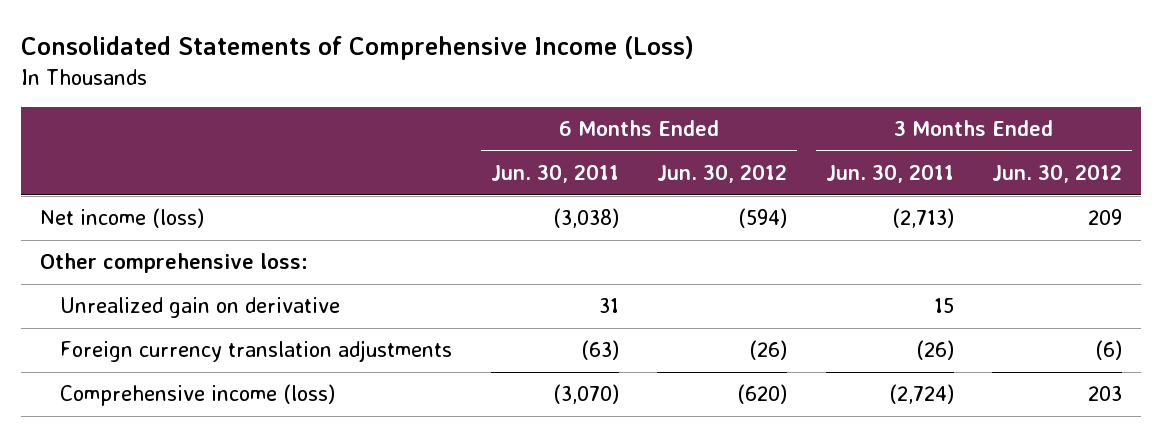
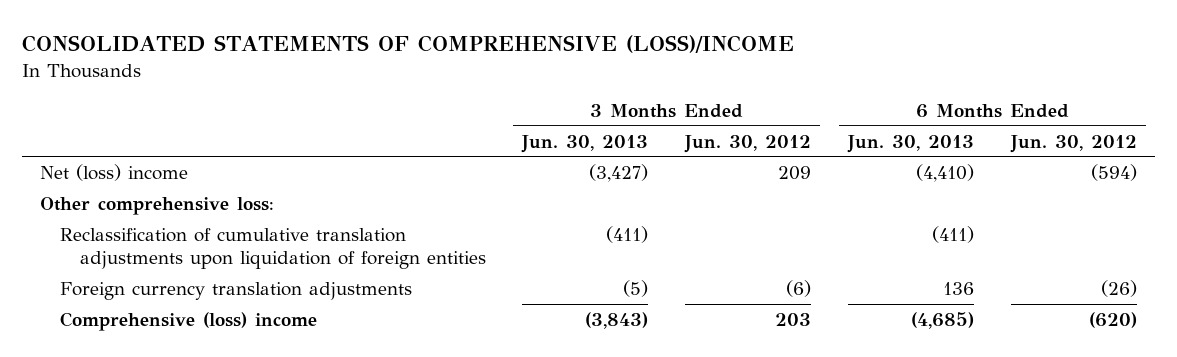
[20,36,694,61] Consolidated Statements of Comprehensive Income (Loss) -> [21,35,794,54] CONSOLIDATED STATEMENTS OF COMPREHENSIVE (LOSS)/INCOME
[490,164,619,184] Jun. 30, 2011 -> none
[825,164,954,184] Jun. 30, 2011 -> none
none -> [521,134,649,153] Jun. 30, 2013
none -> [847,134,975,153] Jun. 30, 2013
[40,208,205,229] Net income (loss) -> [40,163,189,181] Net (loss) income
[60,297,341,319] Unrealized gain on derivative -> none
none -> [59,227,486,270] Reclassification of cumulative translation adjustments upon liquidation of foreign entities
[60,384,336,407] Comprehensive income (loss) -> [59,311,317,331] Comprehensive (loss) income

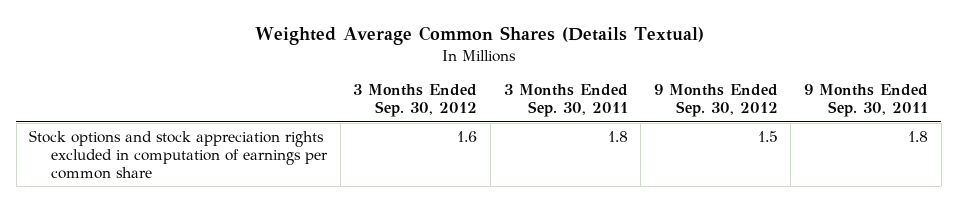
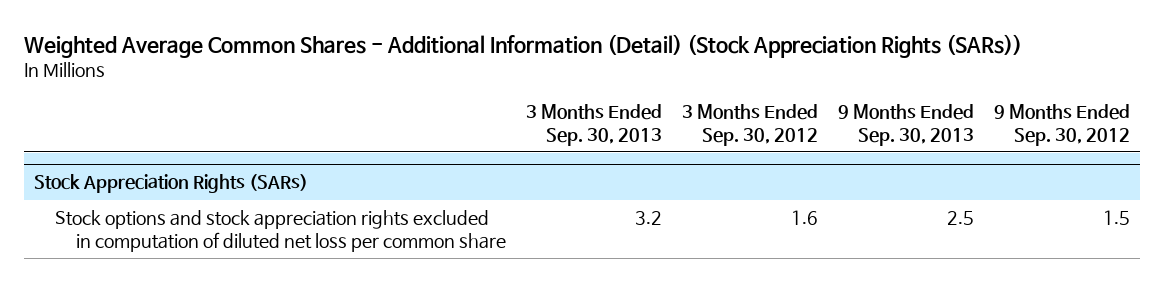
[254,26,704,46] Weighted Average Common Shares (Details Textual) -> [24,34,1023,59] Weighted Average Common Shares - Additional Information (Detail) (Stock Appreciation Rights (SARs))
[503,84,628,118] 3 Months Ended Sep. 30, 2011 -> none
[804,84,929,118] 9 Months Ended Sep. 30, 2011 -> none
none -> [526,104,663,146] 3 Months Ended Sep. 30, 2013
none -> [837,104,974,146] 9 Months Ended Sep. 30, 2013
none -> [34,174,309,194] Stock Appreciation Rights (SARs)
[29,129,328,179] Stock options and stock appreciation rights excluded in computation of earnings per common share -> [55,210,507,252] Stock options and stock appreciation rights excluded in computation of diluted net loss per common share

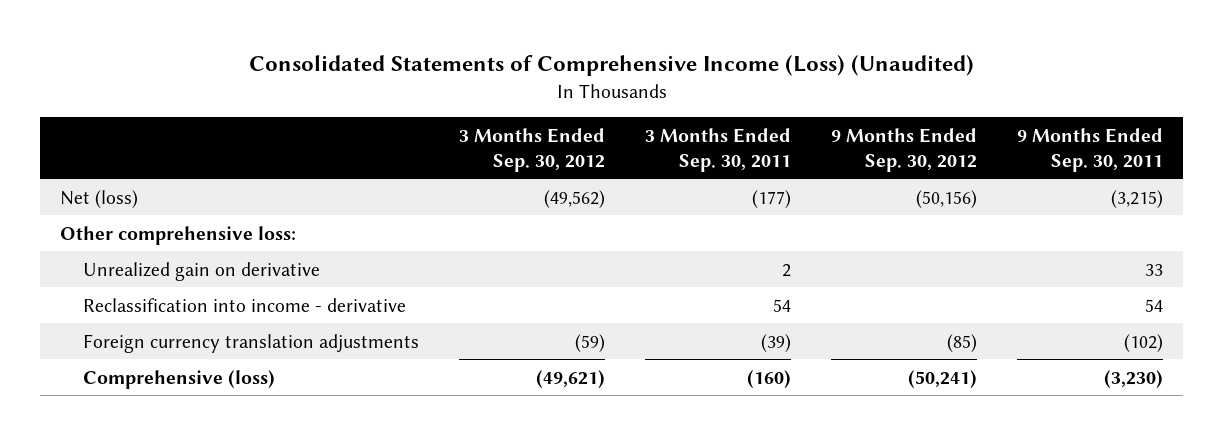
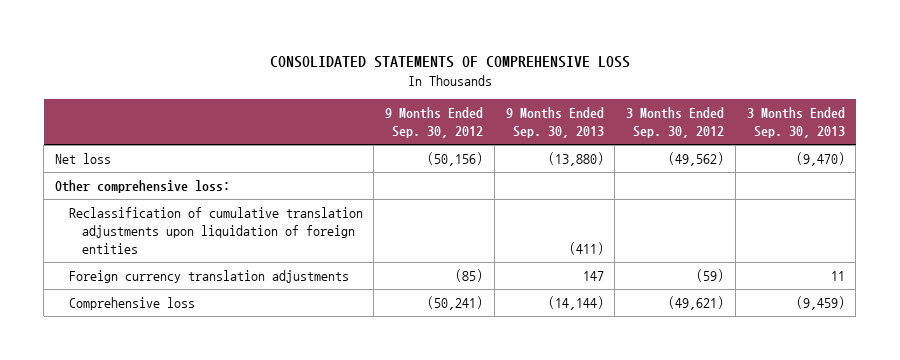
[248,54,974,76] Consolidated Statements of Comprehensive Income (Loss) (Unaudited) -> [269,55,630,68] CONSOLIDATED STATEMENTS OF COMPREHENSIVE LOSS
[645,127,792,172] 3 Months Ended Sep. 30, 2011 -> none
[1016,127,1163,172] 9 Months Ended Sep. 30, 2011 -> none
none -> [505,107,604,139] 9 Months Ended Sep. 30, 2013
none -> [746,107,845,139] 3 Months Ended Sep. 30, 2013
[60,189,139,208] Net (loss) -> [55,153,112,165] Net loss
[83,261,321,281] Unrealized gain on derivative -> none
[83,297,407,312] Reclassification into income - derivative -> none
none -> [68,207,363,255] Reclassification of cumulative translation adjustments upon liquidation of foreign entities
[83,369,276,389] Comprehensive (loss) -> [68,297,195,311] Comprehensive loss

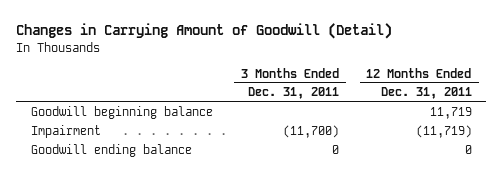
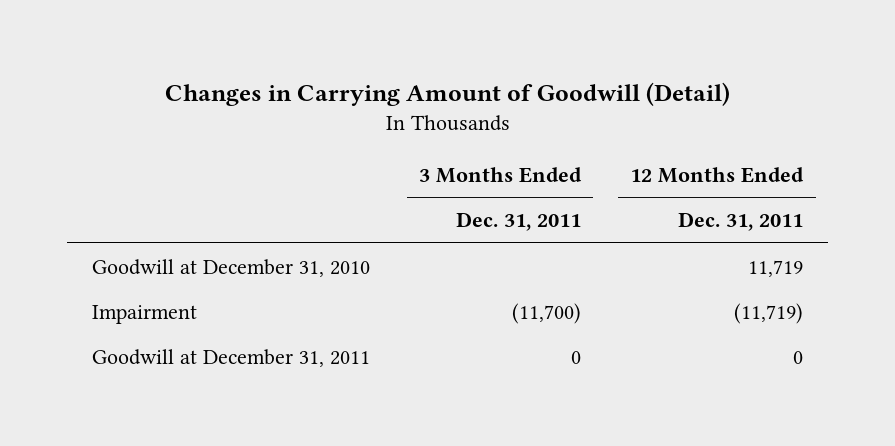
[30,105,213,119] Goodwill beginning balance -> [91,258,370,277] Goodwill at December 31, 2010
[30,143,192,157] Goodwill ending balance -> [91,348,370,367] Goodwill at December 31, 2011

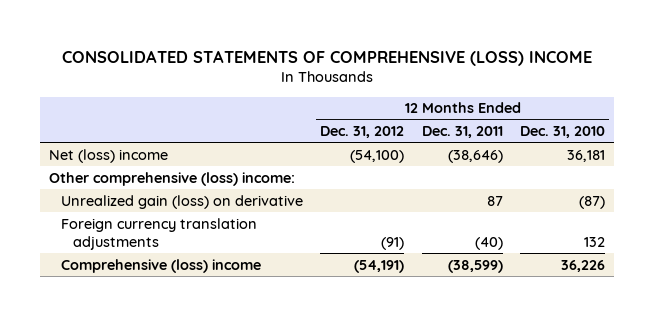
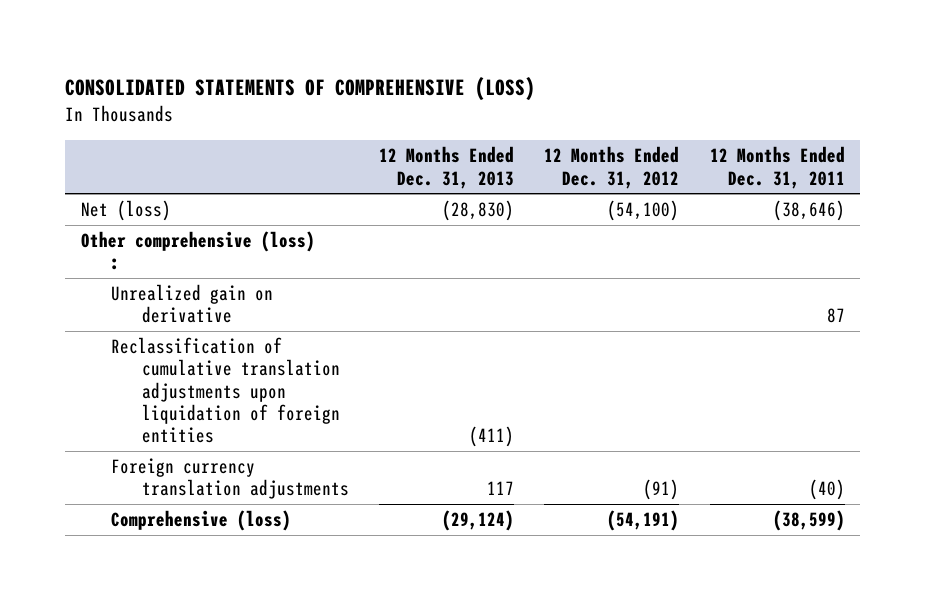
[61,49,592,66] CONSOLIDATED STATEMENTS OF COMPREHENSIVE (LOSS) INCOME -> [65,77,536,102] CONSOLIDATED STATEMENTS OF COMPREHENSIVE (LOSS)
[520,126,606,139] Dec. 31, 2010 -> none
none -> [378,146,514,189] 12 Months Ended Dec. 31, 2013
[48,148,168,163] Net (loss) income -> [80,200,171,222] Net (loss)
[48,171,295,186] Other comprehensive (loss) income: -> [80,231,315,271] Other comprehensive (loss) :
[60,194,303,209] Unrealized gain (loss) on derivative -> [111,284,274,324] Unrealized gain on derivative
none -> [111,337,340,444] Reclassification of cumulative translation adjustments upon liquidation of foreign entities
[60,258,261,273] Comprehensive (loss) income -> [111,510,292,532] Comprehensive (loss)

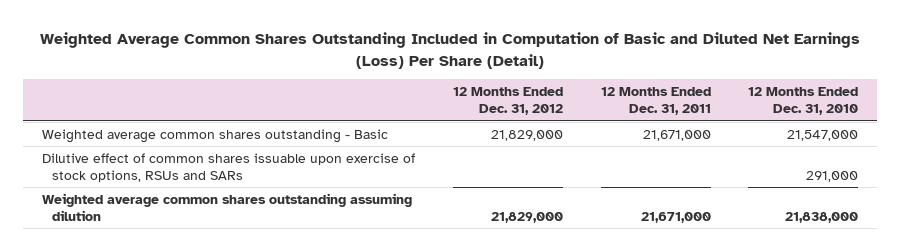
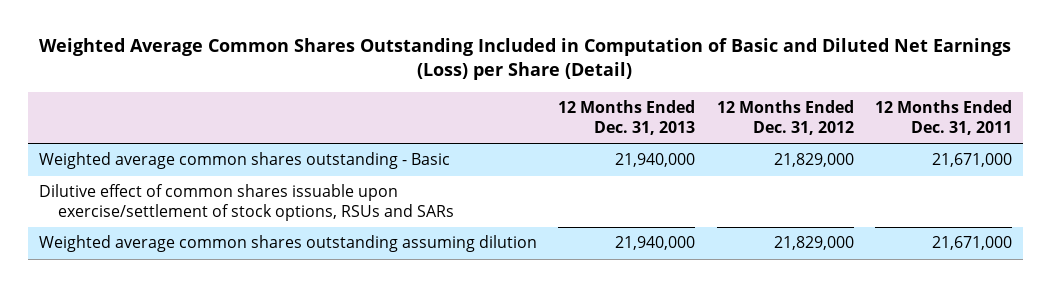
[40,32,861,69] Weighted Average Common Shares Outstanding Included in Computation of Basic and Diluted Net Earnings (Loss) Per Share (Detail) -> [39,38,1012,81] Weighted Average Common Shares Outstanding Included in Computation of Basic and Diluted Net Earnings (Loss) per Share (Detail)
[748,86,859,116] 12 Months Ended Dec. 31, 2010 -> none
none -> [558,100,696,135] 12 Months Ended Dec. 31, 2013
[41,152,415,182] Dilutive effect of common shares issuable upon exercise of stock options, RSUs and SARs -> [38,184,454,221] Dilutive effect of common shares issuable upon exercise/settlement of stock options, RSUs and SARs

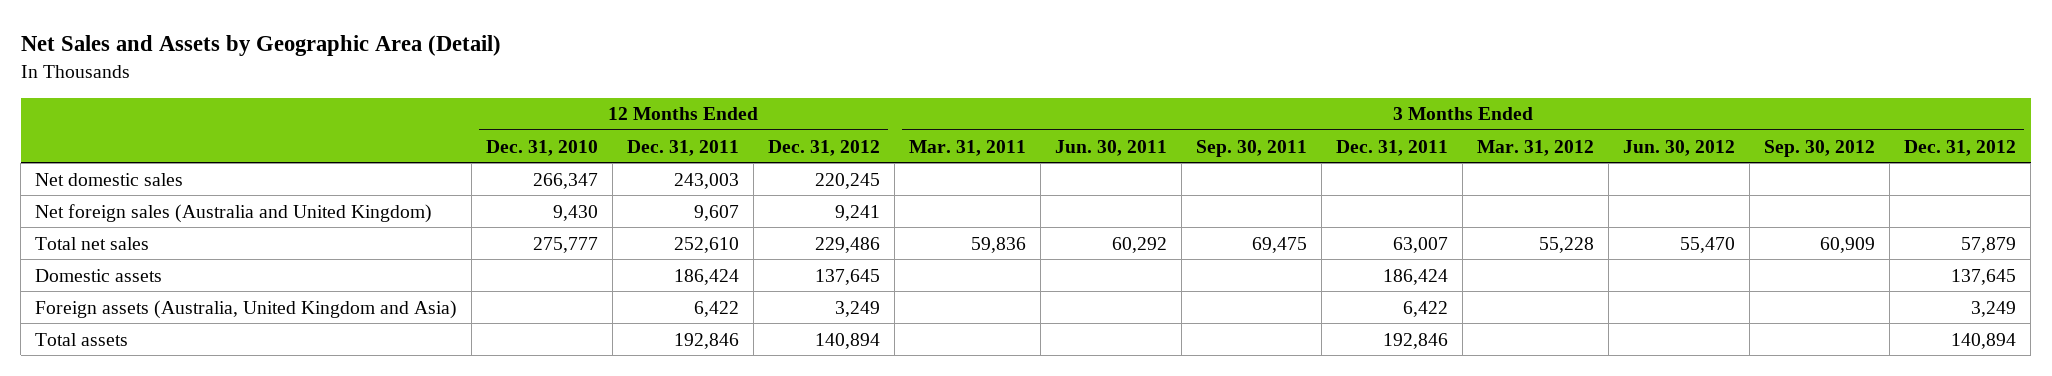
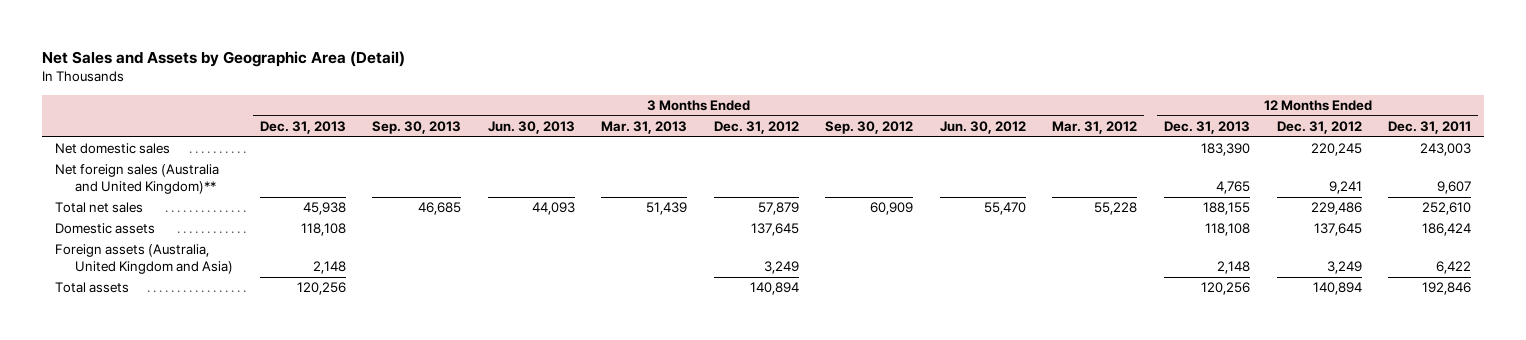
[486,139,599,156] Dec. 31, 2010 -> none
[909,139,1027,156] Mar. 31, 2011 -> none
[1055,139,1168,156] Jun. 30, 2011 -> none
[1196,139,1308,157] Sep. 30, 2011 -> none
[1336,139,1449,156] Dec. 31, 2011 -> none
none -> [259,121,346,135] Dec. 31, 2013
none -> [372,121,462,135] Sep. 30, 2013
none -> [487,121,575,135] Jun. 30, 2013
none -> [601,121,688,135] Mar. 31, 2013
none -> [1164,121,1251,135] Dec. 31, 2013
[35,203,433,223] Net foreign sales (Australia and United Kingdom) -> [55,164,220,195] Net foreign sales (Australia and United Kingdom)**

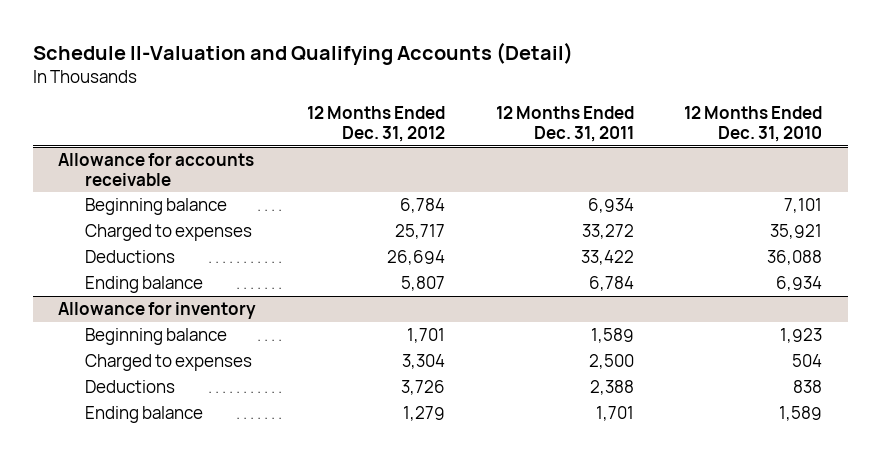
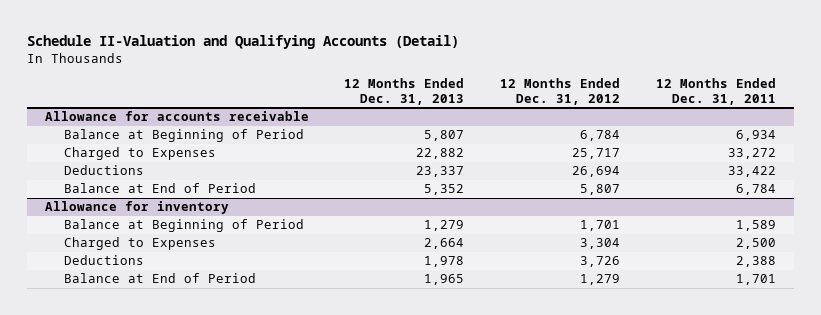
[684,106,823,143] 12 Months Ended Dec. 31, 2010 -> none
none -> [344,78,465,105] 12 Months Ended Dec. 31, 2013
[85,198,228,216] Beginning balance -> [63,129,304,143] Balance at Beginning of Period
[85,224,253,242] Charged to expenses -> [63,147,216,161] Charged to Expenses
[85,276,204,294] Ending balance -> [63,183,256,194] Balance at End of Period
[85,328,228,346] Beginning balance -> [63,219,304,233] Balance at Beginning of Period
[85,354,253,372] Charged to expenses -> [63,237,216,251] Charged to Expenses
[85,406,204,424] Ending balance -> [63,273,256,284] Balance at End of Period

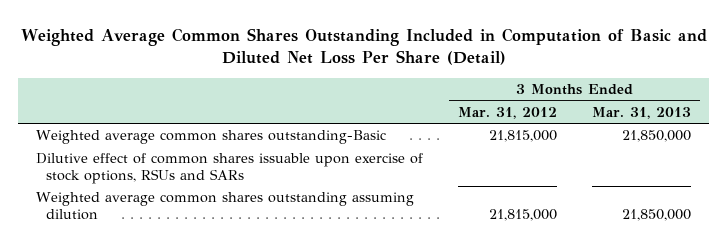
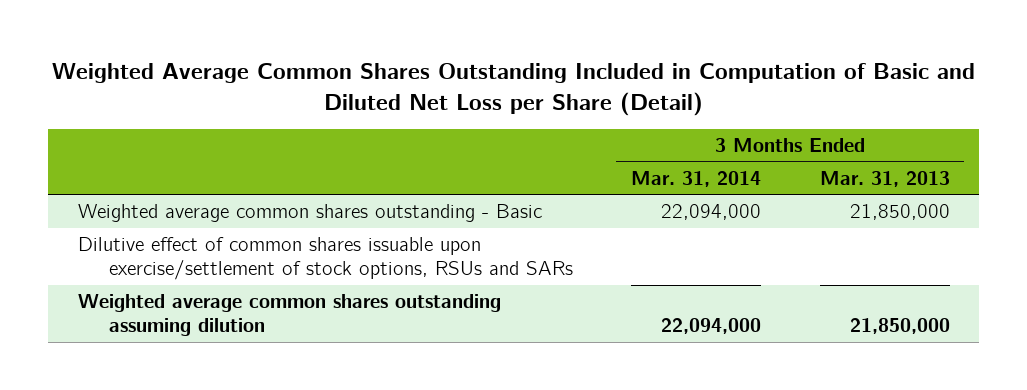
[20,27,707,66] Weighted Average Common Shares Outstanding Included in Computation of Basic and Diluted Net Loss Per Share (Detail) -> [51,62,975,116] Weighted Average Common Shares Outstanding Included in Computation of Basic and Diluted Net Loss per Share (Detail)
[458,106,558,119] Mar. 31, 2012 -> none
none -> [631,170,762,187] Mar. 31, 2014
[35,130,386,145] Weighted average common shares outstanding-Basic -> [77,204,542,223] Weighted average common shares outstanding - Basic
[35,153,423,185] Dilutive effect of common shares issuable upon exercise of stock options, RSUs and SARs -> [77,237,573,281] Dilutive effect of common shares issuable upon exercise/settlement of stock options, RSUs and SARs

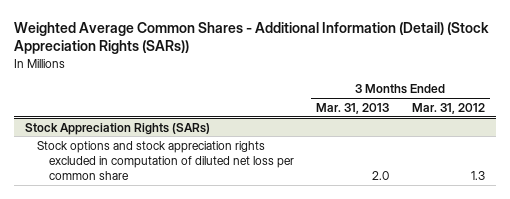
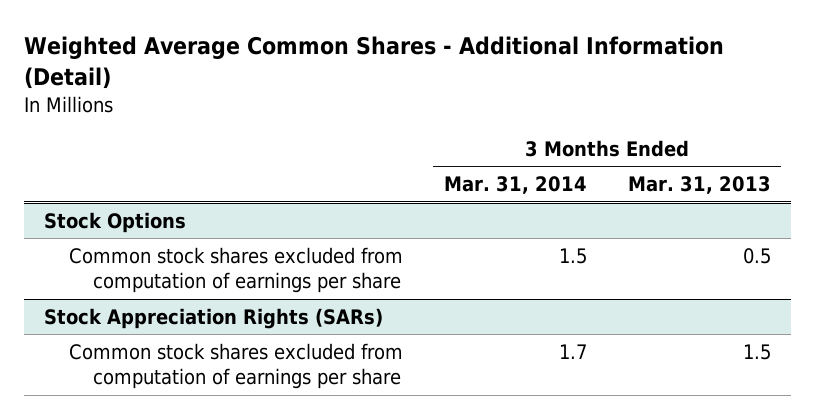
[13,21,489,55] Weighted Average Common Shares - Additional Information (Detail) (Stock Appreciation Rights (SARs)) -> [23,36,724,89] Weighted Average Common Shares - Additional Information (Detail)
[411,102,485,114] Mar. 31, 2012 -> none
none -> [443,176,587,195] Mar. 31, 2014
none -> [44,211,187,233] Stock Options
none -> [68,246,403,294] Common stock shares excluded from computation of earnings per share
[36,140,294,180] Stock options and stock appreciation rights excluded in computation of diluted net loss per common share -> [68,342,403,390] Common stock shares excluded from computation of earnings per share
[372,170,390,180] 2.0 -> [742,343,771,360] 1.5

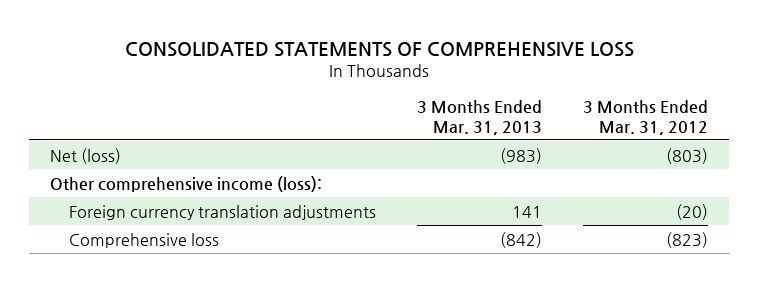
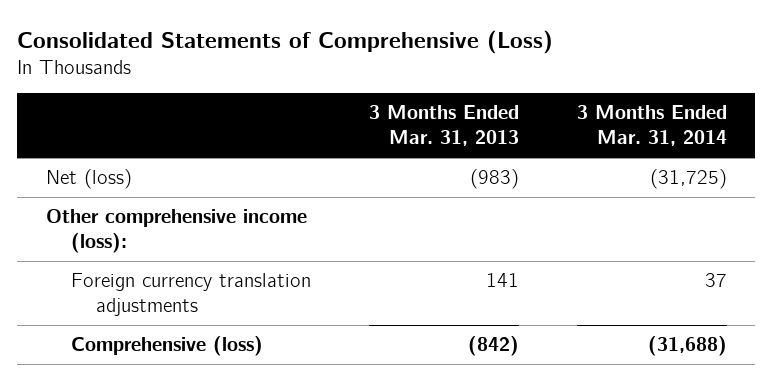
[125,41,635,57] CONSOLIDATED STATEMENTS OF COMPREHENSIVE LOSS -> [17,29,554,54] Consolidated Statements of Comprehensive (Loss)
[583,100,709,135] 3 Months Ended Mar. 31, 2012 -> none
none -> [576,105,727,147] 3 Months Ended Mar. 31, 2014
[68,232,219,248] Comprehensive loss -> [71,336,264,357] Comprehensive (loss)

